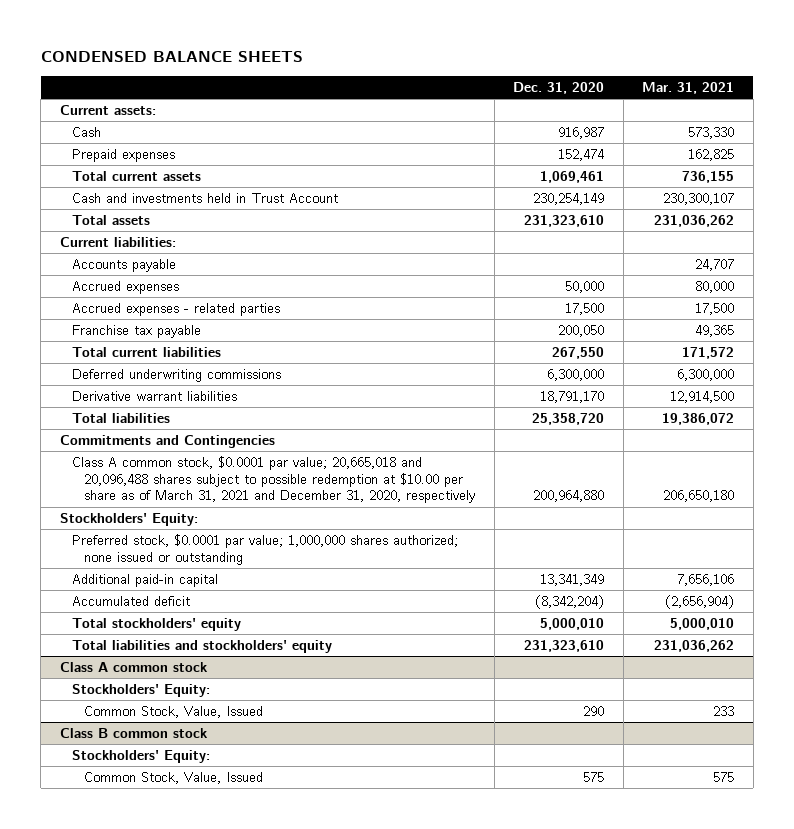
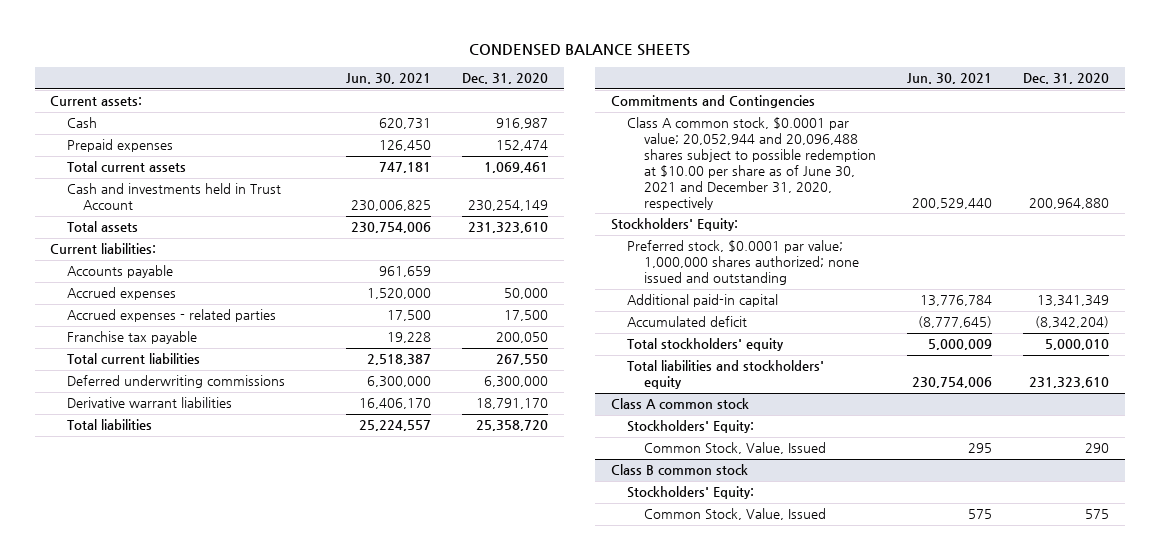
[642,82,735,95] Mar. 31, 2021 -> none
none -> [346,73,432,85] Jun. 30, 2021
[71,455,476,504] Class A common stock, $0.0001 par value; 20,665,018 and 20,096,488 shares subject to possible redemption at $10.00 per share as of March 31, 2021 and December 31, 2020, respectively -> [627,117,876,210] Class A common stock, $0.0001 par value; 20,052,944 and 20,096,488 shares subject to possible redemption at $10.00 per share as of June 30, 2021 and December 31, 2020, respectively
[71,533,458,565] Preferred stock, $0.0001 par value; 1,000,000 shares authorized; none issued or outstanding -> [627,240,859,286] Preferred stock, $0.0001 par value; 1,000,000 shares authorized; none issued and outstanding

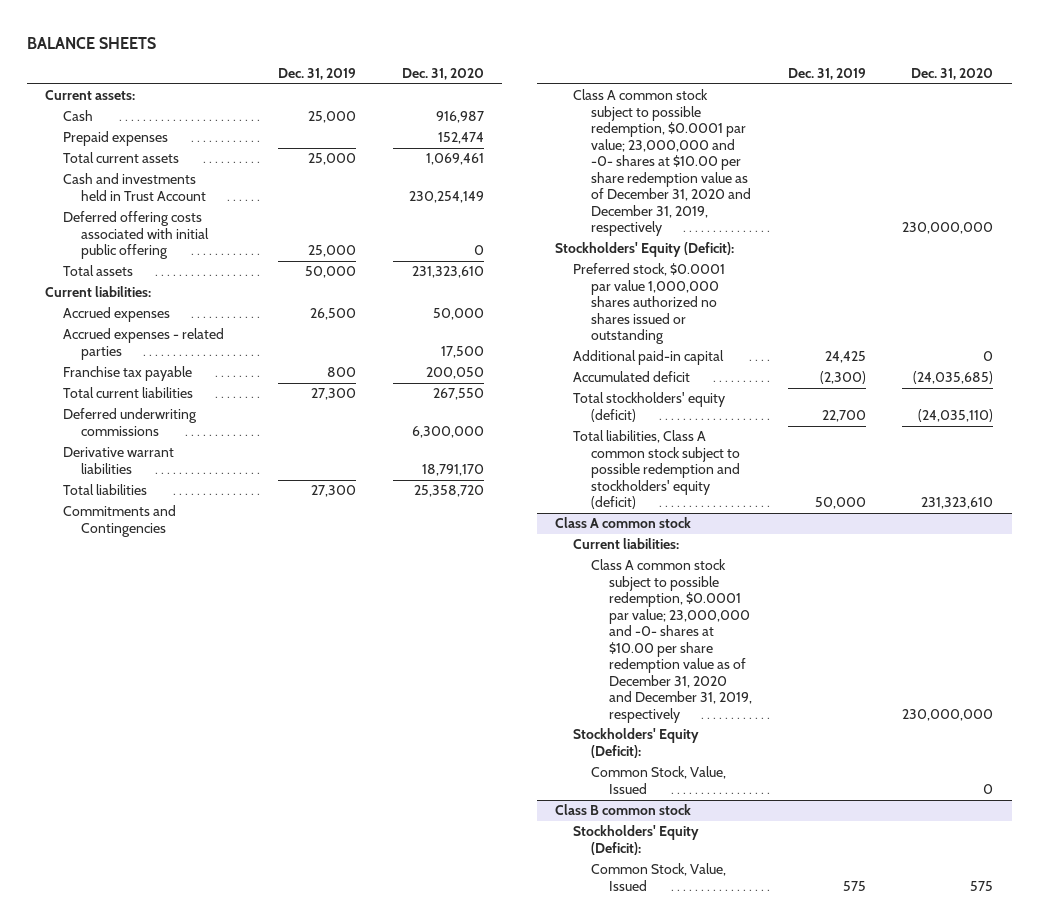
[468,44,690,57] CONDENSED BALANCE SHEETS -> [26,36,156,49] BALANCE SHEETS
[346,73,432,85] Jun. 30, 2021 -> none
none -> [278,68,357,81] Dec. 31, 2019
none -> [62,211,210,260] Deferred offering costs associated with initial public offering
[66,265,173,279] Accounts payable -> none
[627,117,876,210] Class A common stock, $0.0001 par value; 20,052,944 and 20,096,488 shares subject to possible redemption at $10.00 per share as of June 30, 2021 and December 31, 2020, respectively -> [572,89,752,237] Class A common stock subject to possible redemption, $0.0001 par value; 23,000,000 and -0- shares at $10.00 per share redemption value as of December 31, 2020 and December 31, 2019, respectively
[1028,197,1109,209] 200,964,880 -> [902,222,994,235] 230,000,000
[610,218,738,232] Stockholders' Equity: -> [554,242,734,258] Stockholders' Equity (Deficit):
[627,240,859,286] Preferred stock, $0.0001 par value; 1,000,000 shares authorized; none issued and outstanding -> [572,263,725,345] Preferred stock, $0.0001 par value 1,000,000 shares authorized no shares issued or outstanding
[1036,295,1109,307] 13,341,349 -> [983,351,994,362] 0
[1034,316,1109,329] (8,342,204) -> [913,371,994,385] (24,035,685)
[627,338,785,352] Total stockholders' equity -> [572,392,725,422] Total stockholders' equity (deficit)
[1044,339,1109,351] 5,000,010 -> [918,408,994,422] (24,035,110)
[627,360,825,390] Total liabilities and stockholders' equity -> [572,430,741,510] Total liabilities, Class A common stock subject to possible redemption and stockholders' equity (deficit)
none -> [572,538,679,550] Current liabilities:
none -> [591,559,753,723] Class A common stock subject to possible redemption, $0.0001 par value; 23,000,000 and -0- shares at $10.00 per share redemption value as of December 31, 2020 and December 31, 2019, respectively
[627,420,755,434] Stockholders' Equity: -> [572,728,699,758] Stockholders' Equity (Deficit):
[1084,443,1109,454] 290 -> [983,783,994,794] 0
[627,486,755,500] Stockholders' Equity: -> [572,825,699,855] Stockholders' Equity (Deficit):

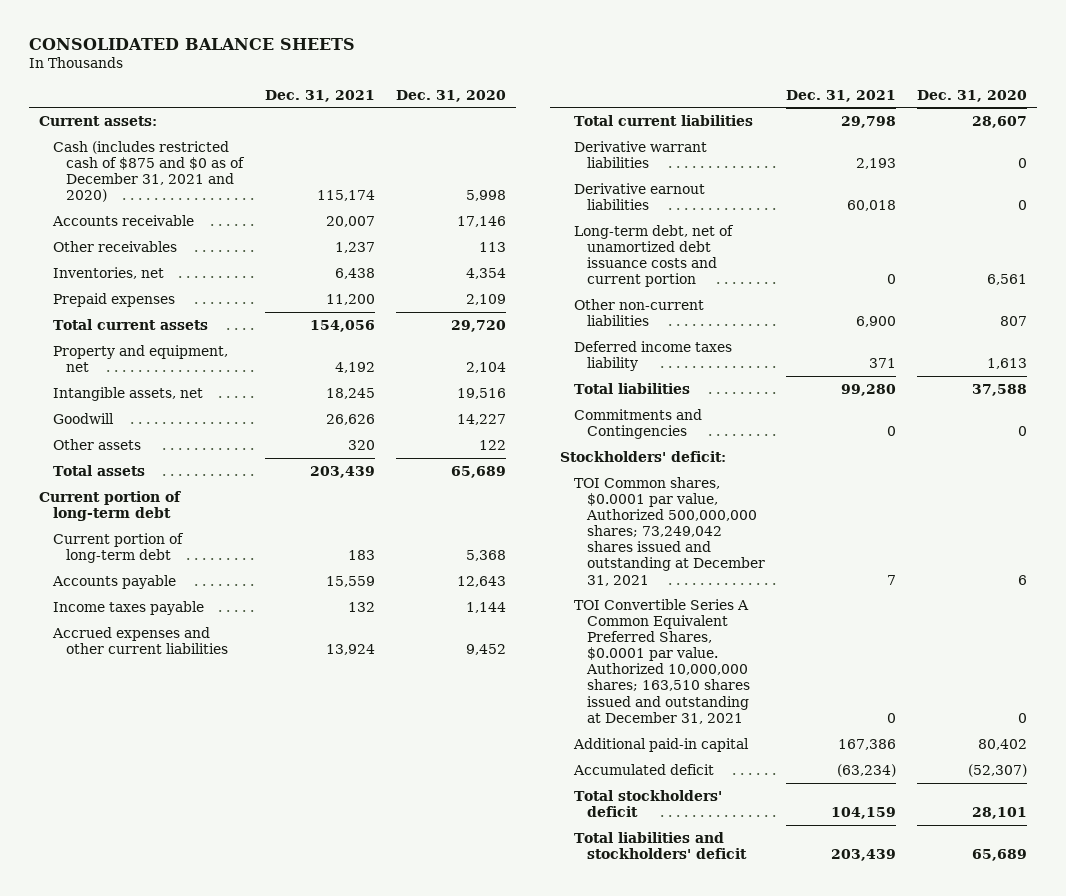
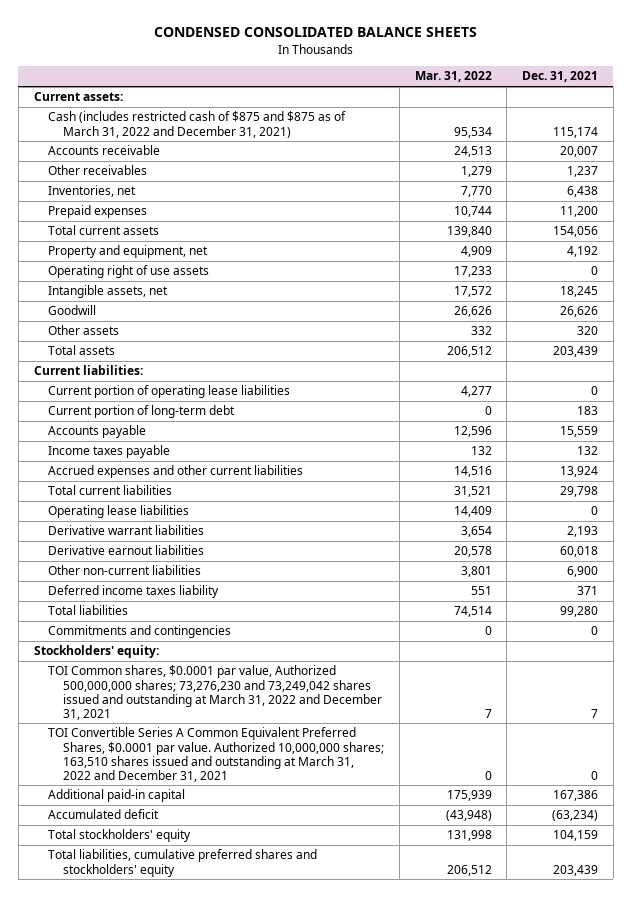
[28,37,355,50] CONSOLIDATED BALANCE SHEETS -> [153,27,477,38] CONDENSED CONSOLIDATED BALANCE SHEETS
[395,89,506,102] Dec. 31, 2020 -> none
none -> [414,71,492,83] Mar. 31, 2022
[52,140,245,203] Cash (includes restricted cash of $875 and $0 as of December 31, 2021 and 2020) -> [48,111,347,138] Cash (includes restricted cash of $875 and $875 as of March 31, 2022 and December 31, 2021)
none -> [48,265,210,279] Operating right of use assets
[39,490,182,521] Current portion of long-term debt -> [33,365,143,376] Current liabilities:
none -> [48,385,291,399] Current portion of operating lease liabilities
none -> [48,505,190,519] Operating lease liabilities
[573,224,734,288] Long-term debt, net of unamortized debt issuance costs and current portion -> none
[573,408,702,439] Commitments and Contingencies -> [48,625,232,639] Commitments and contingencies
[560,450,727,462] Stockholders' deficit: -> [33,645,159,659] Stockholders' equity:
[573,476,766,586] TOI Common shares, $0.0001 par value, Authorized 500,000,000 shares; 73,249,042 shares issued and outstanding at December 31, 2021 -> [48,665,383,720] TOI Common shares, $0.0001 par value, Authorized 500,000,000 shares; 73,276,230 and 73,249,042 shares issued and outstanding at March 31, 2022 and December 31, 2021
[573,598,751,724] TOI Convertible Series A Common Equivalent Preferred Shares, $0.0001 par value. Authorized 10,000,000 shares; 163,510 shares issued and outstanding at December 31, 2021 -> [48,727,385,782] TOI Convertible Series A Common Equivalent Preferred Shares, $0.0001 par value. Authorized 10,000,000 shares; 163,510 shares issued and outstanding at March 31, 2022 and December 31, 2021
[573,789,722,817] Total stockholders' deficit -> [48,829,192,843] Total stockholders' equity
[573,831,748,859] Total liabilities and stockholders' deficit -> [48,849,318,877] Total liabilities, cumulative preferred shares and stockholders' equity

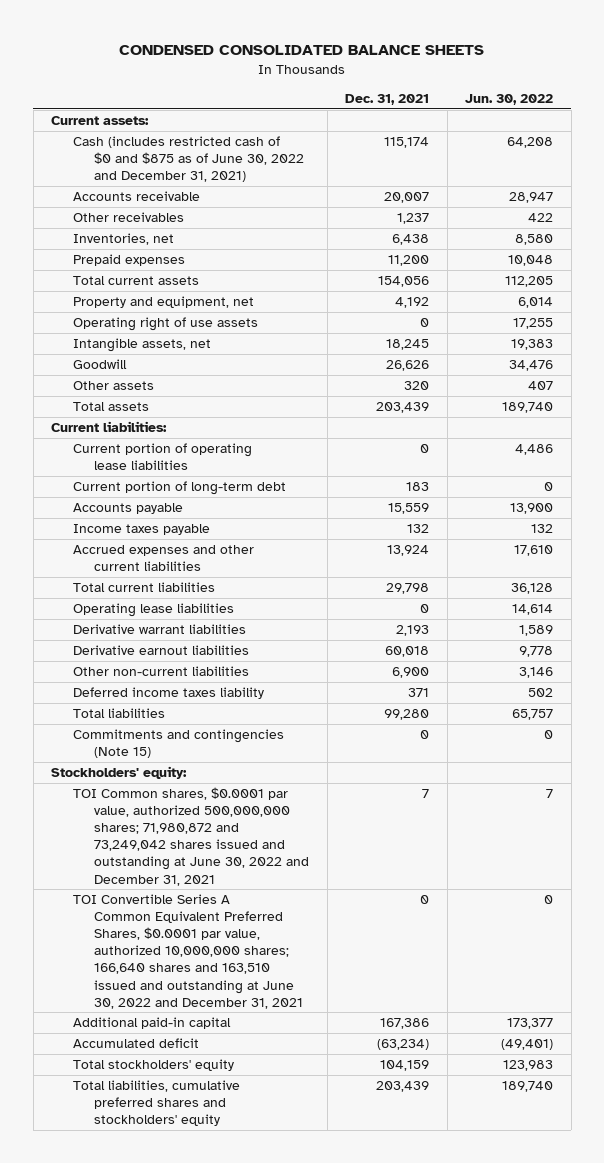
[414,71,492,83] Mar. 31, 2022 -> none
none -> [465,93,554,105] Jun. 30, 2022
[48,111,347,138] Cash (includes restricted cash of $875 and $875 as of March 31, 2022 and December 31, 2021) -> [72,136,305,183] Cash (includes restricted cash of $0 and $875 as of June 30, 2022 and December 31, 2021)
[48,625,232,639] Commitments and contingencies -> [72,729,284,759] Commitments and contingencies (Note 15)
[48,665,383,720] TOI Common shares, $0.0001 par value, Authorized 500,000,000 shares; 73,276,230 and 73,249,042 shares issued and outstanding at March 31, 2022 and December 31, 2021 -> [72,787,310,886] TOI Common shares, $0.0001 par value, authorized 500,000,000 shares; 71,980,872 and 73,249,042 shares issued and outstanding at June 30, 2022 and December 31, 2021
[48,727,385,782] TOI Convertible Series A Common Equivalent Preferred Shares, $0.0001 par value. Authorized 10,000,000 shares; 163,510 shares issued and outstanding at March 31, 2022 and December 31, 2021 -> [72,894,304,1009] TOI Convertible Series A Common Equivalent Preferred Shares, $0.0001 par value, authorized 10,000,000 shares; 166,640 shares and 163,510 issued and outstanding at June 30, 2022 and December 31, 2021

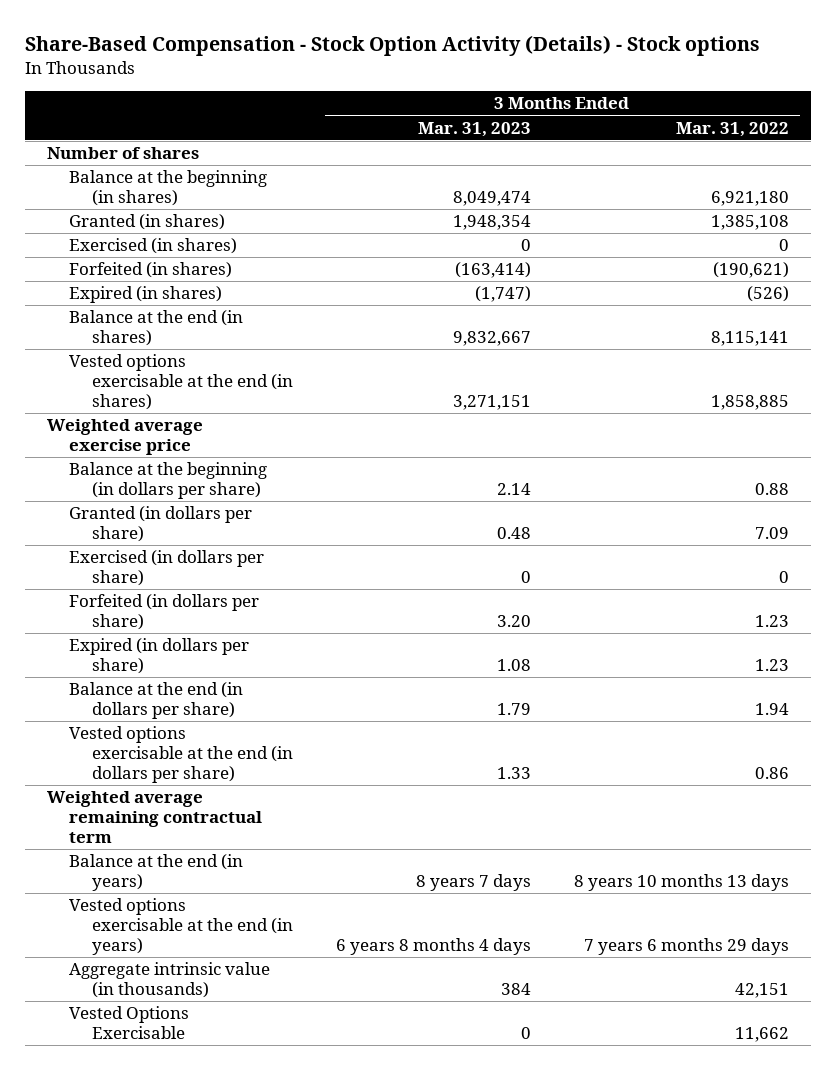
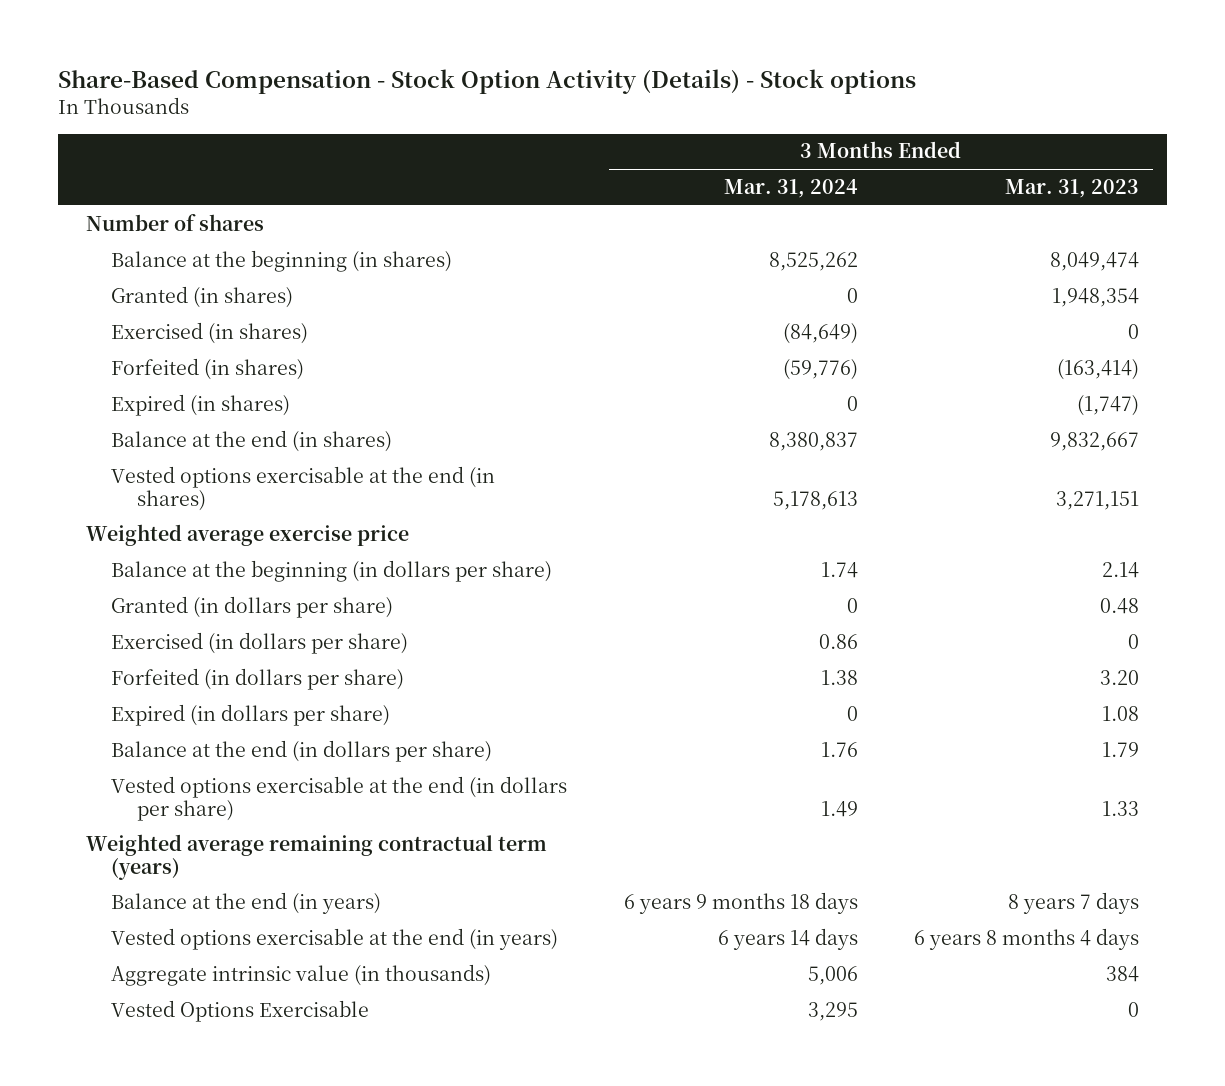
[675,121,789,137] Mar. 31, 2022 -> none
none -> [723,179,858,199] Mar. 31, 2024
[46,791,263,843] Weighted average remaining contractual term -> [85,833,547,880] Weighted average remaining contractual term (years)

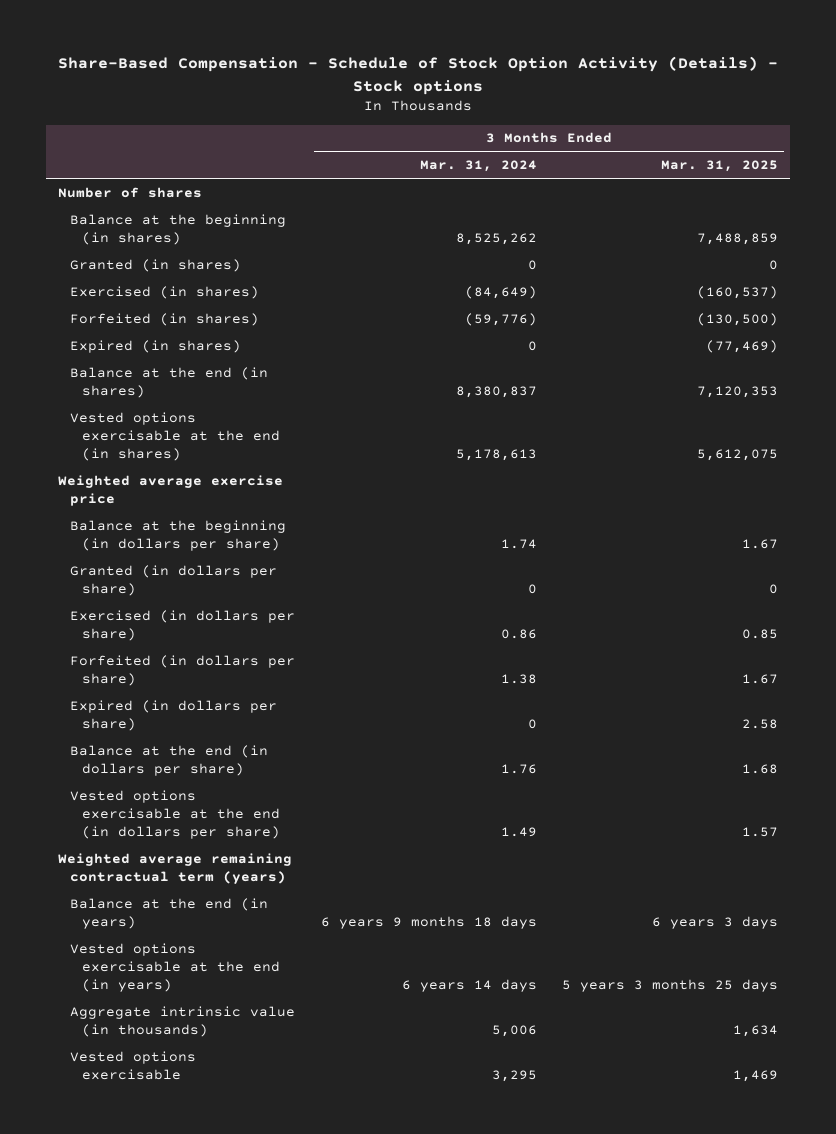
[57,68,916,94] Share-Based Compensation - Stock Option Activity (Details) - Stock options -> [58,56,779,95] Share-Based Compensation - Schedule of Stock Option Activity (Details) - Stock options
[1004,179,1139,199] Mar. 31, 2023 -> none
none -> [660,160,778,173] Mar. 31, 2025
[111,999,370,1022] Vested Options Exercisable -> [70,1050,197,1080] Vested options exercisable

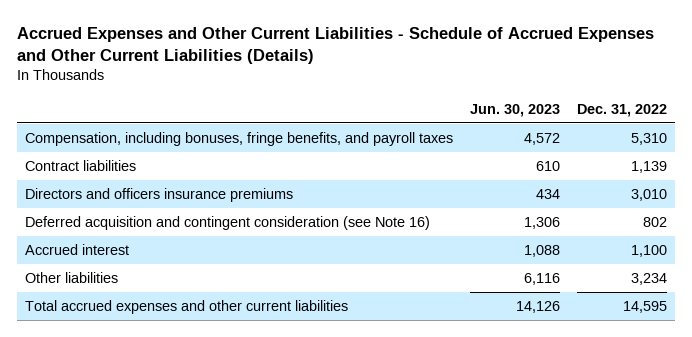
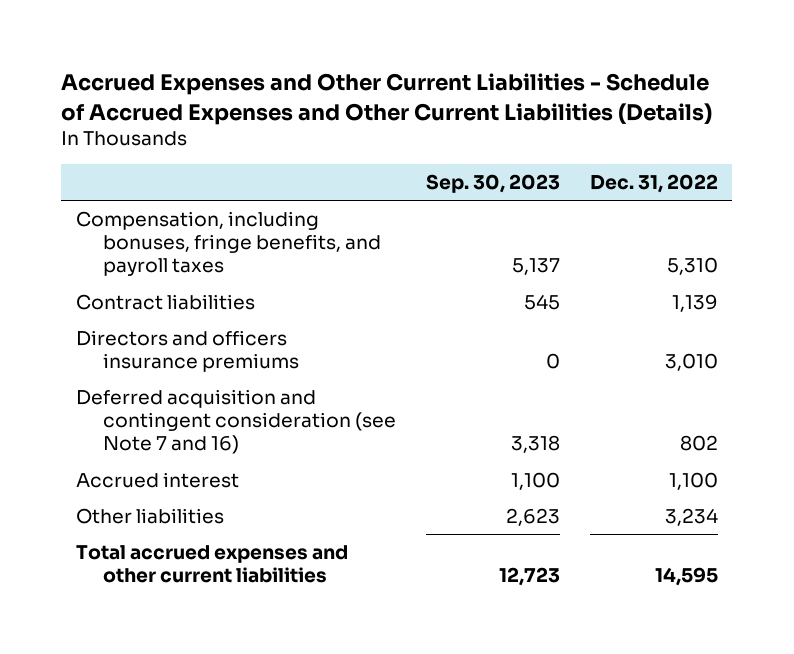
[469,103,560,117] Jun. 30, 2023 -> none
none -> [425,173,560,193] Sep. 30, 2023
[25,215,431,230] Deferred acquisition and contingent consideration (see Note 16) -> [76,389,396,455] Deferred acquisition and contingent consideration (see Note 7 and 16)

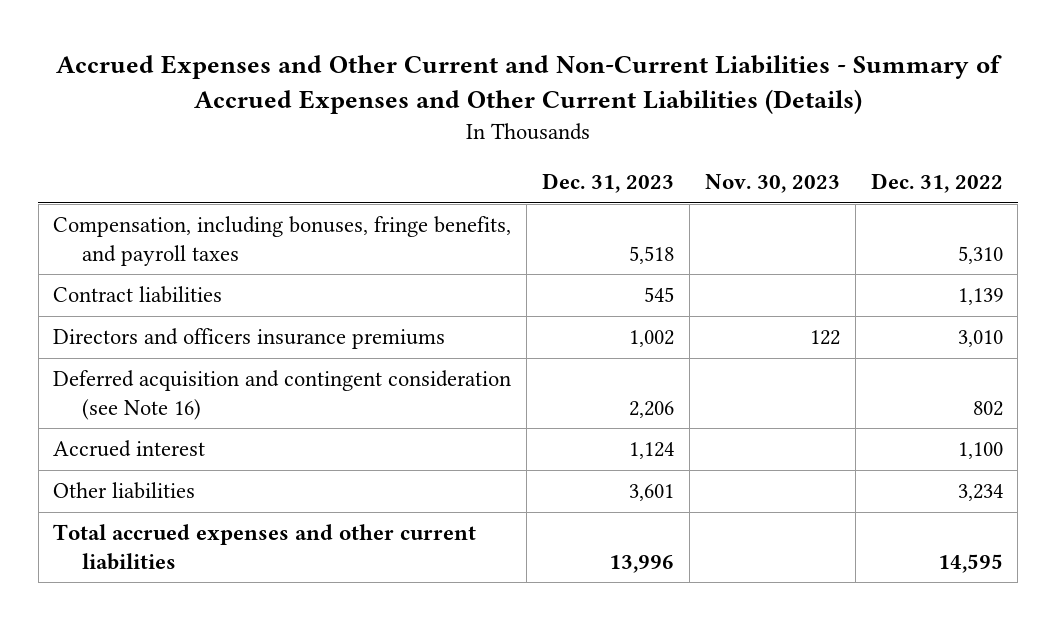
[61,73,713,125] Accrued Expenses and Other Current Liabilities - Schedule of Accrued Expenses and Other Current Liabilities (Details) -> [56,55,1003,115] Accrued Expenses and Other Current and Non-Current Liabilities - Summary of Accrued Expenses and Other Current Liabilities (Details)
[425,173,560,193] Sep. 30, 2023 -> none
none -> [542,173,675,194] Dec. 31, 2023
none -> [704,174,840,194] Nov. 30, 2023
[76,389,396,455] Deferred acquisition and contingent consideration (see Note 7 and 16) -> [53,370,512,420] Deferred acquisition and contingent consideration (see Note 16)

